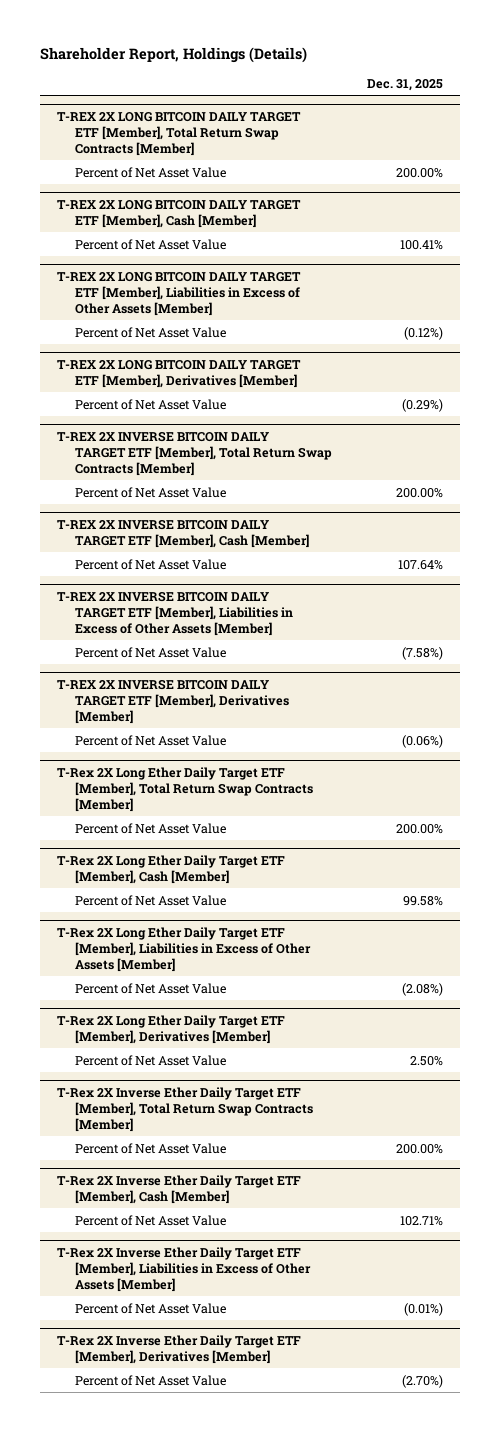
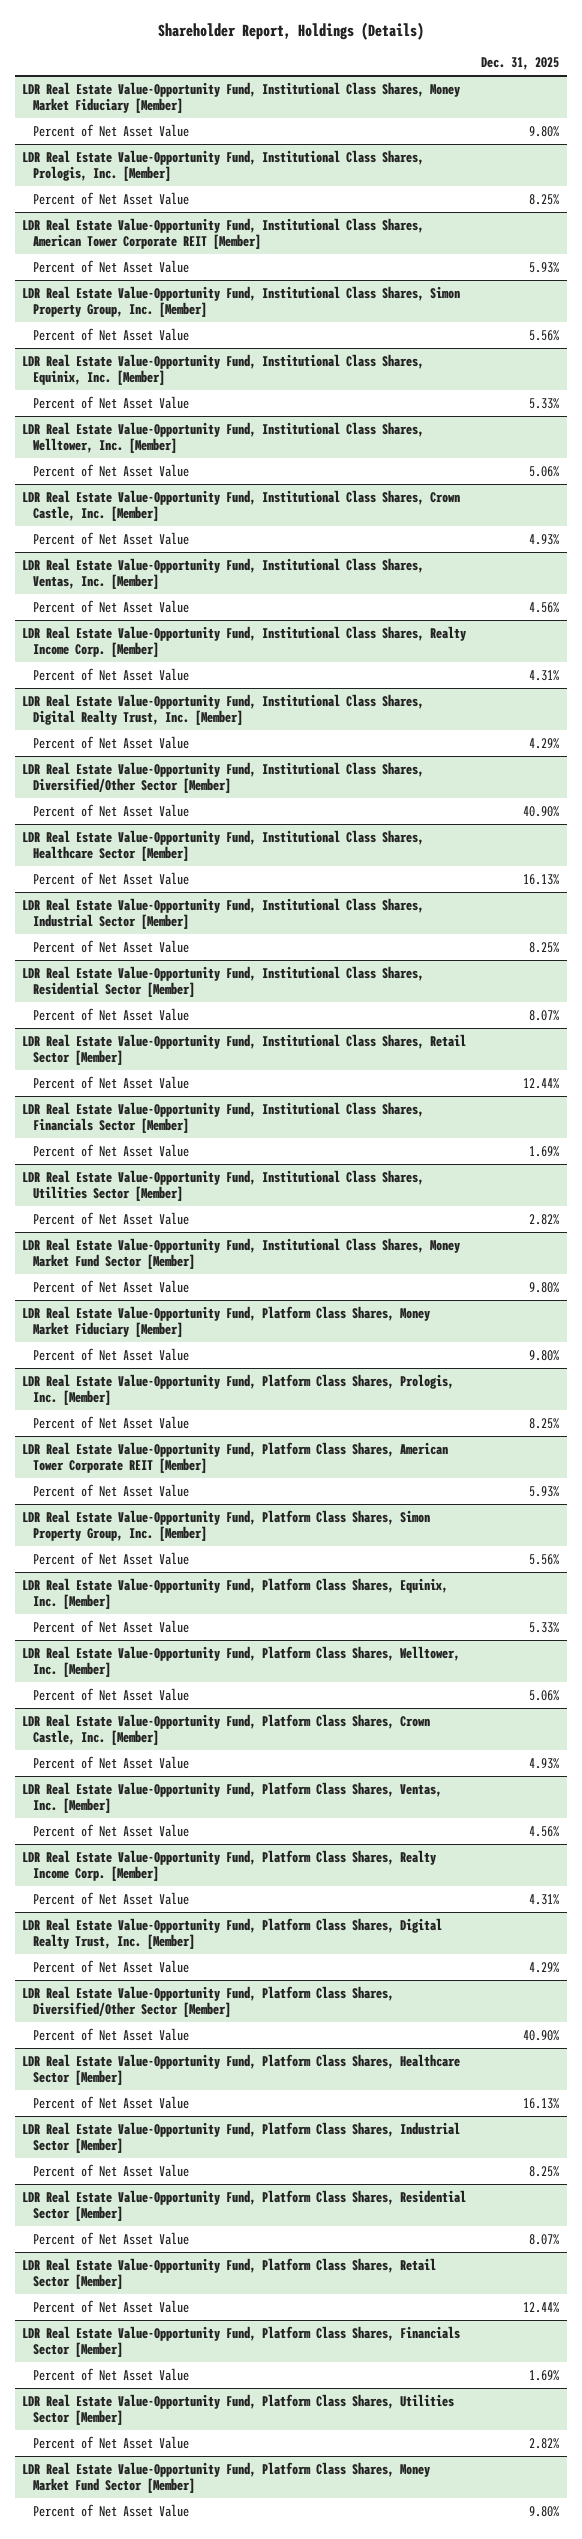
[57,111,302,156] T-REX 2X LONG BITCOIN DAILY TARGET ETF [Member], Total Return Swap Contracts [Member] -> none
[57,199,302,228] T-REX 2X LONG BITCOIN DAILY TARGET ETF [Member], Cash [Member] -> none
[57,271,302,316] T-REX 2X LONG BITCOIN DAILY TARGET ETF [Member], Liabilities in Excess of Other Assets [Member] -> none
[57,359,302,388] T-REX 2X LONG BITCOIN DAILY TARGET ETF [Member], Derivatives [Member] -> none
[57,430,332,476] T-REX 2X INVERSE BITCOIN DAILY TARGET ETF [Member], Total Return Swap Contracts [Member] -> none
[57,518,309,548] T-REX 2X INVERSE BITCOIN DAILY TARGET ETF [Member], Cash [Member] -> none
[57,590,293,636] T-REX 2X INVERSE BITCOIN DAILY TARGET ETF [Member], Liabilities in Excess of Other Assets [Member] -> none
[57,678,289,724] T-REX 2X INVERSE BITCOIN DAILY TARGET ETF [Member], Derivatives [Member] -> none
[57,766,313,812] T-Rex 2X Long Ether Daily Target ETF [Member], Total Return Swap Contracts [Member] -> none
[57,854,286,884] T-Rex 2X Long Ether Daily Target ETF [Member], Cash [Member] -> none
[57,926,311,972] T-Rex 2X Long Ether Daily Target ETF [Member], Liabilities in Excess of Other Assets [Member] -> none
[57,1014,286,1044] T-Rex 2X Long Ether Daily Target ETF [Member], Derivatives [Member] -> none
[57,1086,313,1132] T-Rex 2X Inverse Ether Daily Target ETF [Member], Total Return Swap Contracts [Member] -> none
[57,1174,302,1204] T-Rex 2X Inverse Ether Daily Target ETF [Member], Cash [Member] -> none
[57,1246,311,1292] T-Rex 2X Inverse Ether Daily Target ETF [Member], Liabilities in Excess of Other Assets [Member] -> none
[57,1334,302,1364] T-Rex 2X Inverse Ether Daily Target ETF [Member], Derivatives [Member] -> none
none -> [22,81,461,114] LDR Real Estate Value-Opportunity Fund, Institutional Class Shares, Money Market Fiduciary [Member]
[395,167,443,178] 200.00% -> [529,125,560,137] 9.80%
none -> [22,149,425,182] LDR Real Estate Value-Opportunity Fund, Institutional Class Shares, Prologis, Inc. [Member]
[399,239,443,250] 100.41% -> [529,193,560,205] 8.25%
none -> [22,217,425,250] LDR Real Estate Value-Opportunity Fund, Institutional Class Shares, American Tower Corporate REIT [Member]
[403,326,443,340] (0.12%) -> [529,261,560,273] 5.93%
none -> [22,285,461,318] LDR Real Estate Value-Opportunity Fund, Institutional Class Shares, Simon Property Group, Inc. [Member]
[401,398,443,412] (0.29%) -> [529,329,560,341] 5.56%
none -> [22,353,425,386] LDR Real Estate Value-Opportunity Fund, Institutional Class Shares, Equinix, Inc. [Member]
[395,487,443,498] 200.00% -> [529,397,560,409] 5.33%
none -> [22,421,425,454] LDR Real Estate Value-Opportunity Fund, Institutional Class Shares, Welltower, Inc. [Member]
[397,559,443,570] 107.64% -> [529,465,560,477] 5.06%
none -> [22,489,461,522] LDR Real Estate Value-Opportunity Fund, Institutional Class Shares, Crown Castle, Inc. [Member]
[401,646,443,660] (7.58%) -> [529,533,560,545] 4.93%
none -> [22,557,425,590] LDR Real Estate Value-Opportunity Fund, Institutional Class Shares, Ventas, Inc. [Member]
[401,734,443,748] (0.06%) -> [529,601,560,613] 4.56%
none -> [22,625,467,658] LDR Real Estate Value-Opportunity Fund, Institutional Class Shares, Realty Income Corp. [Member]
[395,823,443,834] 200.00% -> [529,669,560,681] 4.31%
none -> [22,693,425,726] LDR Real Estate Value-Opportunity Fund, Institutional Class Shares, Digital Realty Trust, Inc. [Member]
[402,895,443,906] 99.58% -> [529,737,560,749] 4.29%
none -> [22,761,425,794] LDR Real Estate Value-Opportunity Fund, Institutional Class Shares, Diversified/Other Sector [Member]
[401,982,443,996] (2.08%) -> [523,805,560,817] 40.90%
none -> [22,829,425,862] LDR Real Estate Value-Opportunity Fund, Institutional Class Shares, Healthcare Sector [Member]
[409,1055,443,1066] 2.50% -> [523,873,560,885] 16.13%
none -> [22,897,425,930] LDR Real Estate Value-Opportunity Fund, Institutional Class Shares, Industrial Sector [Member]
[395,1143,443,1154] 200.00% -> [529,941,560,953] 8.25%
none -> [22,965,425,998] LDR Real Estate Value-Opportunity Fund, Institutional Class Shares, Residential Sector [Member]
[399,1215,443,1226] 102.71% -> [529,1009,560,1021] 8.07%
none -> [22,1033,467,1066] LDR Real Estate Value-Opportunity Fund, Institutional Class Shares, Retail Sector [Member]
[403,1302,443,1316] (0.01%) -> [523,1077,560,1089] 12.44%
none -> [22,1101,425,1134] LDR Real Estate Value-Opportunity Fund, Institutional Class Shares, Financials Sector [Member]
[401,1374,443,1388] (2.70%) -> [529,1145,560,1157] 1.69%
none -> [22,1169,425,1202] LDR Real Estate Value-Opportunity Fund, Institutional Class Shares, Utilities Sector [Member]
none -> [33,1211,190,1225] Percent of Net Asset Value
none -> [22,1237,461,1270] LDR Real Estate Value-Opportunity Fund, Institutional Class Shares, Money Market Fund Sector [Member]
none -> [33,1279,190,1293] Percent of Net Asset Value
none -> [22,1305,431,1338] LDR Real Estate Value-Opportunity Fund, Platform Class Shares, Money Market Fiduciary [Member]
none -> [33,1347,190,1361] Percent of Net Asset Value
none -> [22,1373,455,1406] LDR Real Estate Value-Opportunity Fund, Platform Class Shares, Prologis, Inc. [Member]
none -> [33,1415,190,1429] Percent of Net Asset Value
none -> [22,1441,449,1474] LDR Real Estate Value-Opportunity Fund, Platform Class Shares, American Tower Corporate REIT [Member]
none -> [33,1483,190,1497] Percent of Net Asset Value
none -> [22,1509,431,1542] LDR Real Estate Value-Opportunity Fund, Platform Class Shares, Simon Property Group, Inc. [Member]
none -> [33,1551,190,1565] Percent of Net Asset Value
none -> [22,1577,449,1610] LDR Real Estate Value-Opportunity Fund, Platform Class Shares, Equinix, Inc. [Member]
none -> [33,1619,190,1633] Percent of Net Asset Value
none -> [22,1645,461,1678] LDR Real Estate Value-Opportunity Fund, Platform Class Shares, Welltower, Inc. [Member]
none -> [33,1687,190,1701] Percent of Net Asset Value
none -> [22,1713,431,1746] LDR Real Estate Value-Opportunity Fund, Platform Class Shares, Crown Castle, Inc. [Member]
none -> [33,1755,190,1769] Percent of Net Asset Value
none -> [22,1781,443,1814] LDR Real Estate Value-Opportunity Fund, Platform Class Shares, Ventas, Inc. [Member]
none -> [33,1823,190,1837] Percent of Net Asset Value
none -> [22,1849,437,1882] LDR Real Estate Value-Opportunity Fund, Platform Class Shares, Realty Income Corp. [Member]
none -> [33,1891,190,1905] Percent of Net Asset Value
none -> [22,1917,443,1950] LDR Real Estate Value-Opportunity Fund, Platform Class Shares, Digital Realty Trust, Inc. [Member]
none -> [33,1959,190,1973] Percent of Net Asset Value
none -> [22,1985,395,2018] LDR Real Estate Value-Opportunity Fund, Platform Class Shares, Diversified/Other Sector [Member]
none -> [33,2027,190,2041] Percent of Net Asset Value
none -> [22,2053,461,2086] LDR Real Estate Value-Opportunity Fund, Platform Class Shares, Healthcare Sector [Member]
none -> [33,2095,190,2109] Percent of Net Asset Value
none -> [22,2121,461,2154] LDR Real Estate Value-Opportunity Fund, Platform Class Shares, Industrial Sector [Member]
none -> [33,2163,190,2177] Percent of Net Asset Value
none -> [22,2189,467,2222] LDR Real Estate Value-Opportunity Fund, Platform Class Shares, Residential Sector [Member]
none -> [33,2231,190,2245] Percent of Net Asset Value
none -> [22,2257,437,2290] LDR Real Estate Value-Opportunity Fund, Platform Class Shares, Retail Sector [Member]
none -> [33,2299,190,2313] Percent of Net Asset Value
none -> [22,2325,461,2358] LDR Real Estate Value-Opportunity Fund, Platform Class Shares, Financials Sector [Member]
none -> [33,2367,190,2381] Percent of Net Asset Value
none -> [22,2393,455,2426] LDR Real Estate Value-Opportunity Fund, Platform Class Shares, Utilities Sector [Member]
none -> [33,2435,190,2449] Percent of Net Asset Value
none -> [22,2461,431,2494] LDR Real Estate Value-Opportunity Fund, Platform Class Shares, Money Market Fund Sector [Member]
none -> [33,2503,190,2517] Percent of Net Asset Value

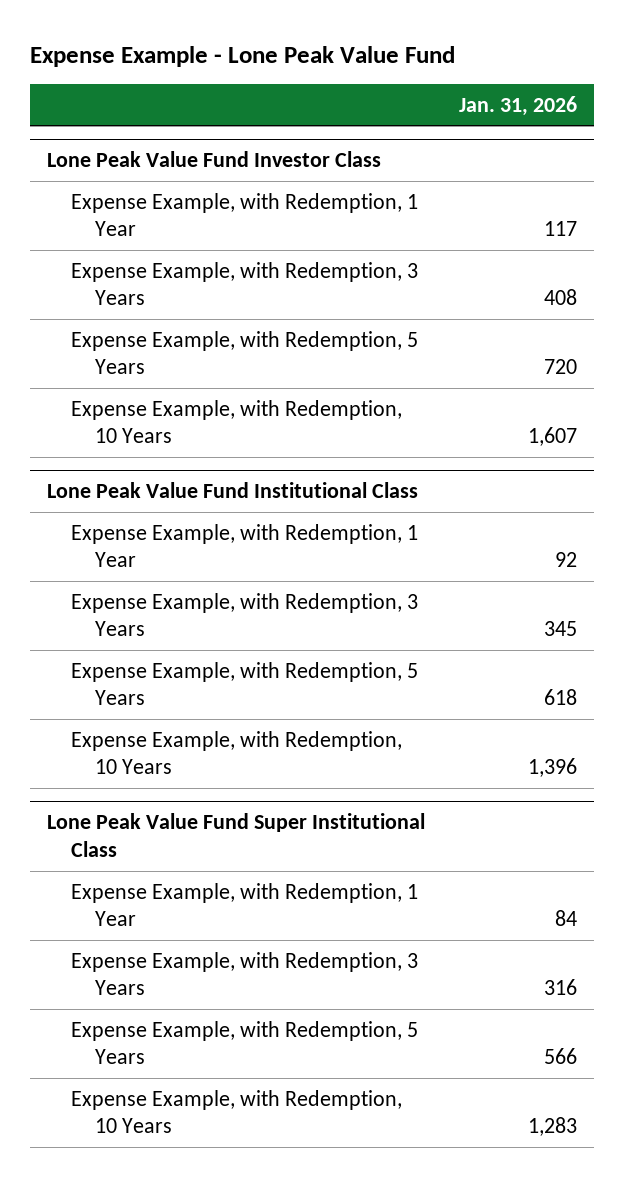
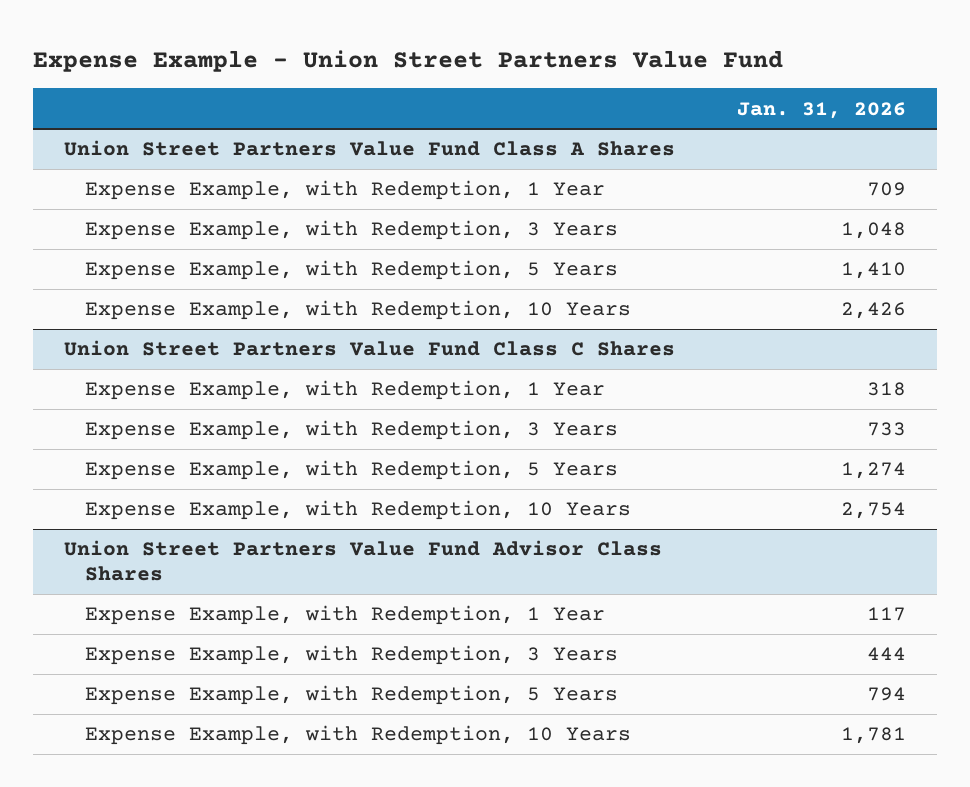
[29,45,455,67] Expense Example - Lone Peak Value Fund -> [33,49,784,72] Expense Example - Union Street Partners Value Fund
[46,151,381,168] Lone Peak Value Fund Investor Class -> none
none -> [64,140,676,157] Union Street Partners Value Fund Class A Shares
none -> [85,180,606,201] Expense Example, with Redemption, 1 Year
none -> [85,220,619,241] Expense Example, with Redemption, 3 Years
none -> [85,260,619,281] Expense Example, with Redemption, 5 Years
none -> [85,300,632,321] Expense Example, with Redemption, 10 Years
none -> [64,340,676,357] Union Street Partners Value Fund Class C Shares
none -> [85,380,606,401] Expense Example, with Redemption, 1 Year
none -> [85,420,619,441] Expense Example, with Redemption, 3 Years
none -> [85,460,619,481] Expense Example, with Redemption, 5 Years
none -> [85,500,632,521] Expense Example, with Redemption, 10 Years
none -> [64,540,663,582] Union Street Partners Value Fund Advisor Class Shares
[46,482,418,499] Lone Peak Value Fund Institutional Class -> none
[71,523,419,568] Expense Example, with Redemption, 1 Year -> none
[71,592,419,637] Expense Example, with Redemption, 3 Years -> none
[71,661,419,706] Expense Example, with Redemption, 5 Years -> none
[71,730,403,775] Expense Example, with Redemption, 10 Years -> none
[46,813,425,858] Lone Peak Value Fund Super Institutional Class -> none
[71,882,419,927] Expense Example, with Redemption, 1 Year -> none
[71,951,419,996] Expense Example, with Redemption, 3 Years -> none
[71,1020,419,1065] Expense Example, with Redemption, 5 Years -> none
[71,1089,403,1134] Expense Example, with Redemption, 10 Years -> none
[544,289,578,306] 408 -> [867,647,907,661] 444
[544,359,578,375] 720 -> [867,687,907,702] 794
[528,427,578,447] 1,607 -> [841,727,907,745] 1,781

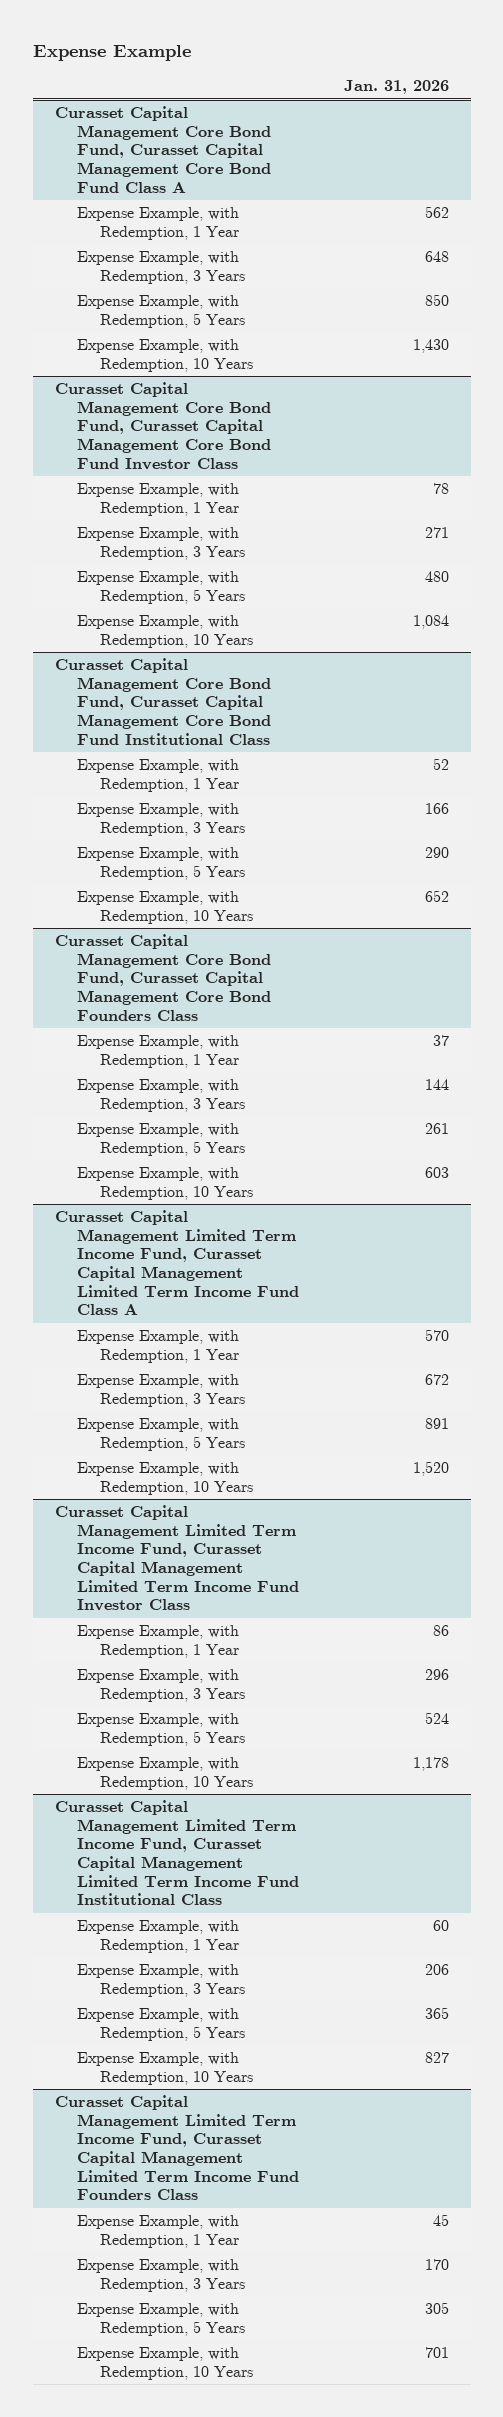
[33,49,784,72] Expense Example - Union Street Partners Value Fund -> [32,45,191,62] Expense Example
[64,140,676,157] Union Street Partners Value Fund Class A Shares -> none
[64,340,676,357] Union Street Partners Value Fund Class C Shares -> none
[64,540,663,582] Union Street Partners Value Fund Advisor Class Shares -> none
none -> [54,106,272,193] Curasset Capital Management Core Bond Fund, Curasset Capital Management Core Bond Fund Class A
[867,182,907,197] 709 -> [424,206,449,219] 562
[841,222,907,240] 1,048 -> [424,251,449,263] 648
[841,262,907,280] 1,410 -> [424,294,449,307] 850
[841,302,907,320] 2,426 -> [412,339,449,354] 1,430
none -> [54,382,272,470] Curasset Capital Management Core Bond Fund, Curasset Capital Management Core Bond Fund Investor Class
[867,382,907,397] 318 -> [432,483,449,495] 78
[867,422,907,437] 733 -> [424,527,449,539] 271
[841,462,907,480] 1,274 -> [424,571,449,583] 480
[841,502,907,520] 2,754 -> [412,615,449,630] 1,084
none -> [54,658,272,745] Curasset Capital Management Core Bond Fund, Curasset Capital Management Core Bond Fund Institutional Class
[867,607,907,622] 117 -> [432,758,449,771] 52
[867,647,907,661] 444 -> [424,803,449,815] 166
[867,687,907,702] 794 -> [424,847,449,859] 290
[841,727,907,745] 1,781 -> [424,890,449,903] 652
none -> [54,934,272,1021] Curasset Capital Management Core Bond Fund, Curasset Capital Management Core Bond Founders Class
none -> [77,1035,240,1068] Expense Example, with Redemption, 1 Year
none -> [77,1079,245,1112] Expense Example, with Redemption, 3 Years
none -> [77,1123,245,1156] Expense Example, with Redemption, 5 Years
none -> [77,1167,253,1200] Expense Example, with Redemption, 10 Years
none -> [54,1210,300,1316] Curasset Capital Management Limited Term Income Fund, Curasset Capital Management Limited Term Income Fund Class A
none -> [77,1330,240,1363] Expense Example, with Redemption, 1 Year
none -> [77,1374,245,1407] Expense Example, with Redemption, 3 Years
none -> [77,1418,245,1451] Expense Example, with Redemption, 5 Years
none -> [77,1462,253,1495] Expense Example, with Redemption, 10 Years
none -> [54,1505,300,1612] Curasset Capital Management Limited Term Income Fund, Curasset Capital Management Limited Term Income Fund Investor Class
none -> [77,1625,240,1658] Expense Example, with Redemption, 1 Year
none -> [77,1669,245,1702] Expense Example, with Redemption, 3 Years
none -> [77,1713,245,1746] Expense Example, with Redemption, 5 Years
none -> [77,1757,253,1790] Expense Example, with Redemption, 10 Years
none -> [54,1800,300,1906] Curasset Capital Management Limited Term Income Fund, Curasset Capital Management Limited Term Income Fund Institutional Class
none -> [77,1920,240,1953] Expense Example, with Redemption, 1 Year
none -> [77,1964,245,1997] Expense Example, with Redemption, 3 Years
none -> [77,2008,245,2041] Expense Example, with Redemption, 5 Years
none -> [77,2052,253,2085] Expense Example, with Redemption, 10 Years
none -> [54,2095,300,2201] Curasset Capital Management Limited Term Income Fund, Curasset Capital Management Limited Term Income Fund Founders Class
none -> [77,2215,240,2248] Expense Example, with Redemption, 1 Year
none -> [77,2259,245,2292] Expense Example, with Redemption, 3 Years
none -> [77,2303,245,2336] Expense Example, with Redemption, 5 Years
none -> [77,2347,253,2380] Expense Example, with Redemption, 10 Years

